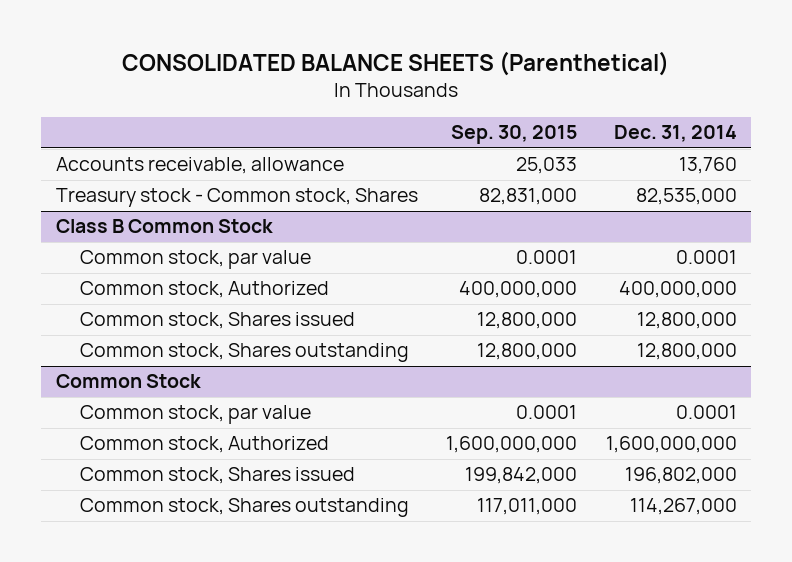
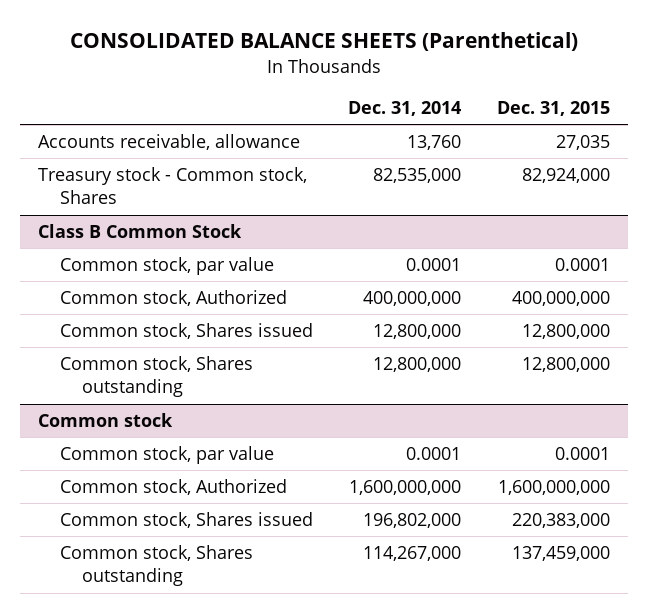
[451,125,578,145] Sep. 30, 2015 -> none
none -> [496,100,610,116] Dec. 31, 2015
[55,374,201,389] Common Stock -> [37,413,173,428] Common stock

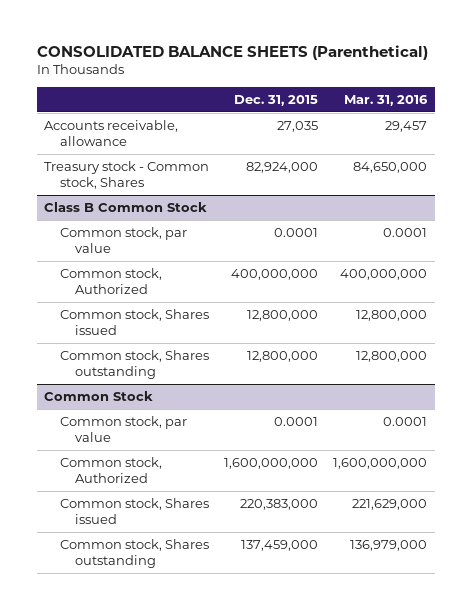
[348,100,462,116] Dec. 31, 2014 -> none
none -> [344,95,429,107] Mar. 31, 2016
[37,413,173,428] Common stock -> [44,390,154,401] Common Stock

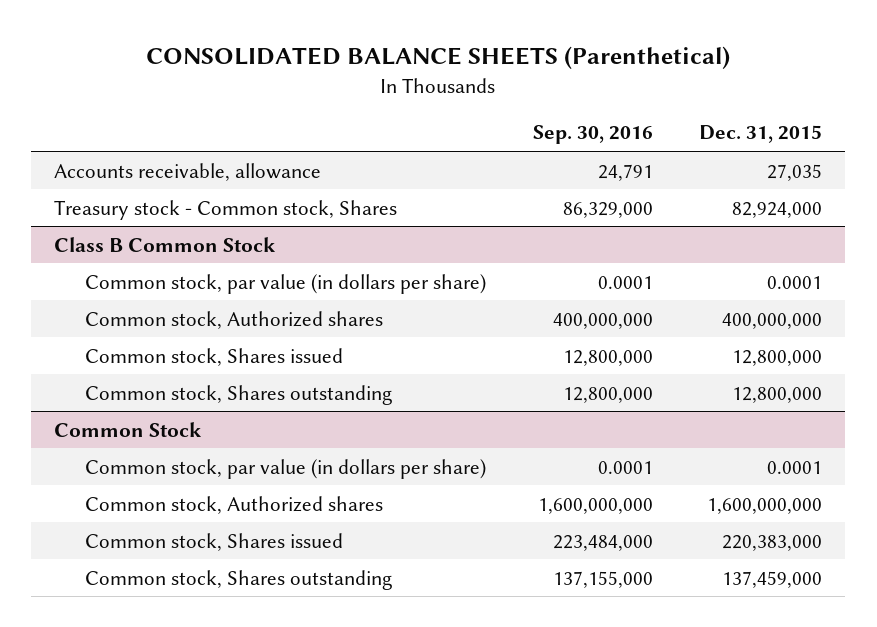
[344,95,429,107] Mar. 31, 2016 -> none
none -> [532,125,653,145] Sep. 30, 2016
[59,226,187,254] Common stock, par value -> [85,273,487,294] Common stock, par value (in dollars per share)
[59,267,162,295] Common stock, Authorized -> [85,310,384,329] Common stock, Authorized shares
[59,415,187,443] Common stock, par value -> [85,458,487,479] Common stock, par value (in dollars per share)
[59,456,162,484] Common stock, Authorized -> [85,495,384,514] Common stock, Authorized shares

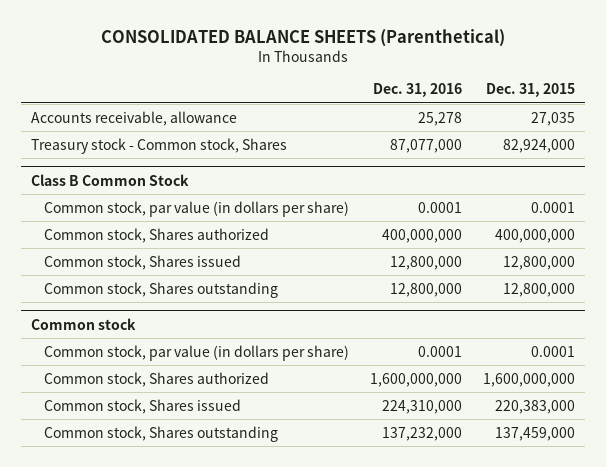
[532,125,653,145] Sep. 30, 2016 -> none
none -> [372,83,462,98] Dec. 31, 2016
[85,310,384,329] Common stock, Authorized shares -> [43,227,269,243] Common stock, Shares authorized
[54,421,203,437] Common Stock -> [31,317,137,330] Common stock
[85,495,384,514] Common stock, Authorized shares -> [43,371,269,387] Common stock, Shares authorized

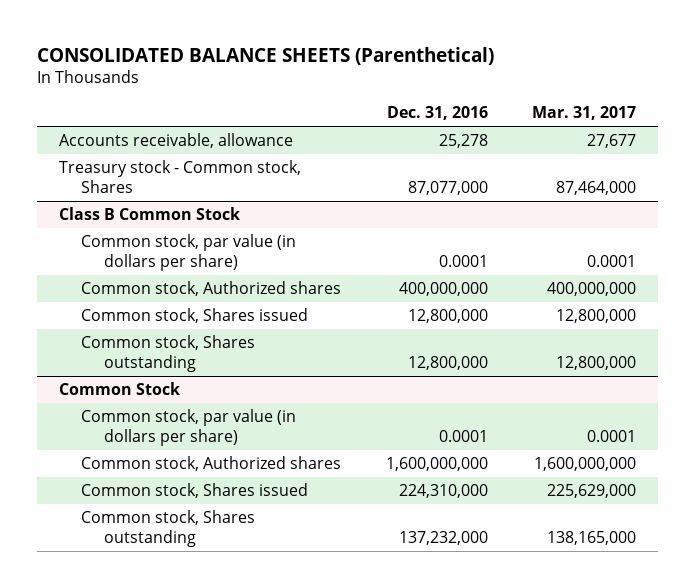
[485,83,575,98] Dec. 31, 2015 -> none
none -> [532,106,637,121] Mar. 31, 2017
[43,227,269,243] Common stock, Shares authorized -> [81,281,342,297] Common stock, Authorized shares
[31,317,137,330] Common stock -> [58,382,180,396] Common Stock
[43,371,269,387] Common stock, Shares authorized -> [81,456,342,472] Common stock, Authorized shares

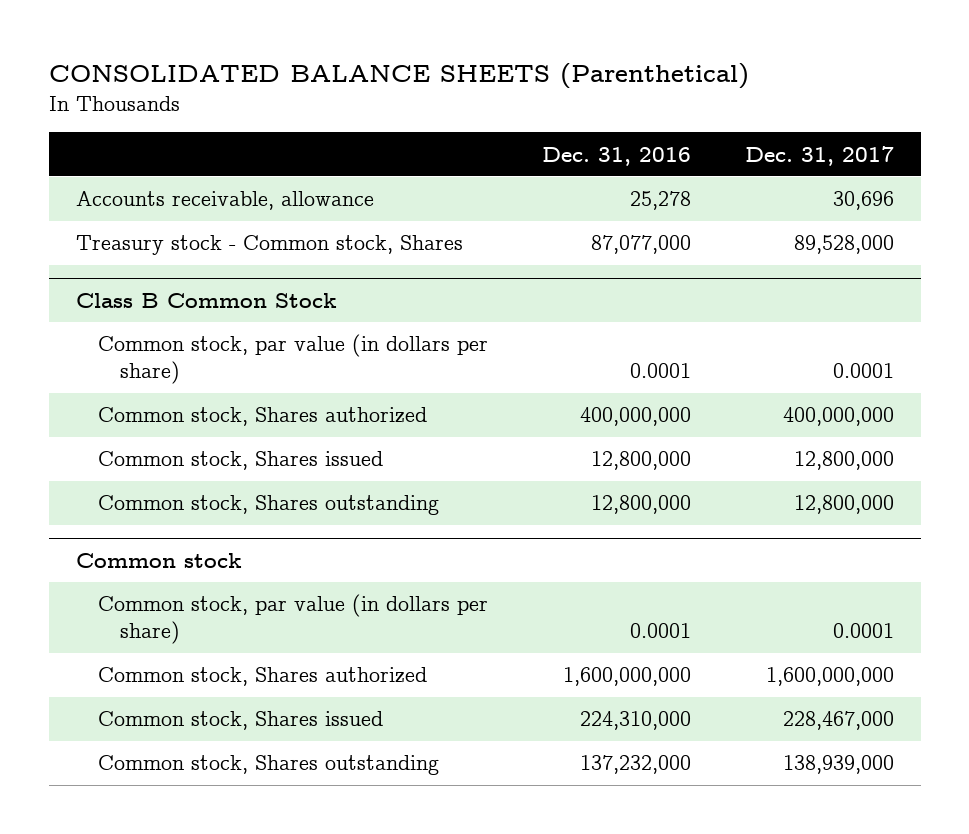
[532,106,637,121] Mar. 31, 2017 -> none
none -> [744,145,894,166] Dec. 31, 2017
[81,281,342,297] Common stock, Authorized shares -> [97,407,427,427] Common stock, Shares authorized
[58,382,180,396] Common Stock -> [75,552,242,568] Common stock
[81,456,342,472] Common stock, Authorized shares -> [97,667,427,687] Common stock, Shares authorized

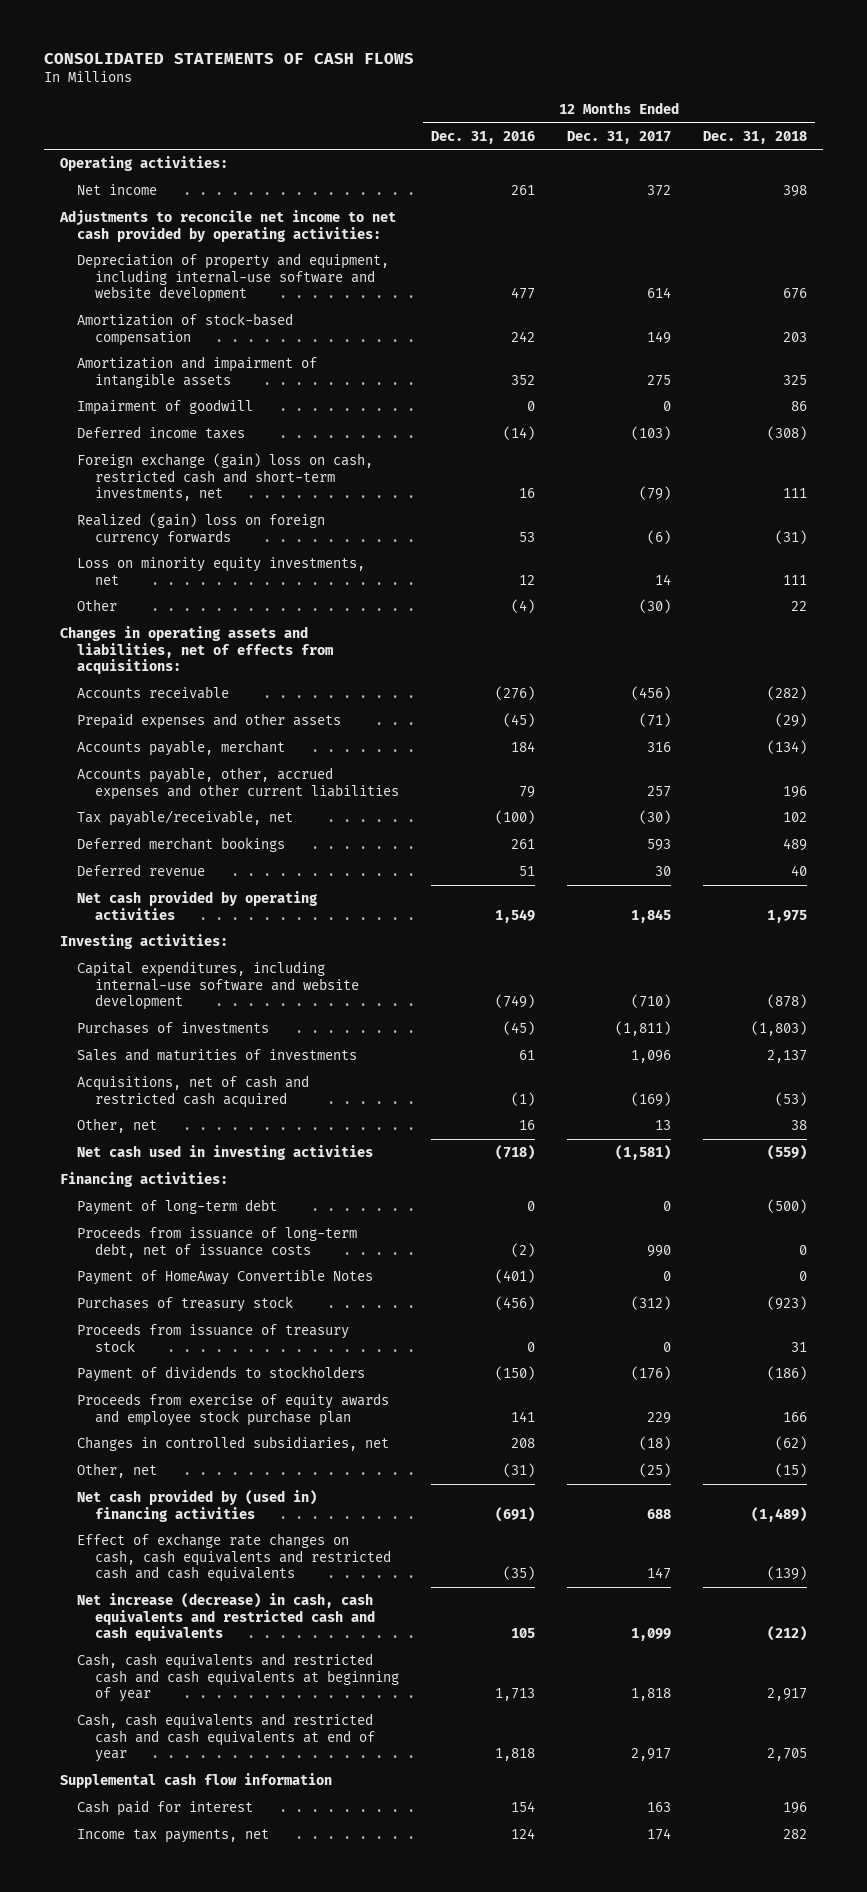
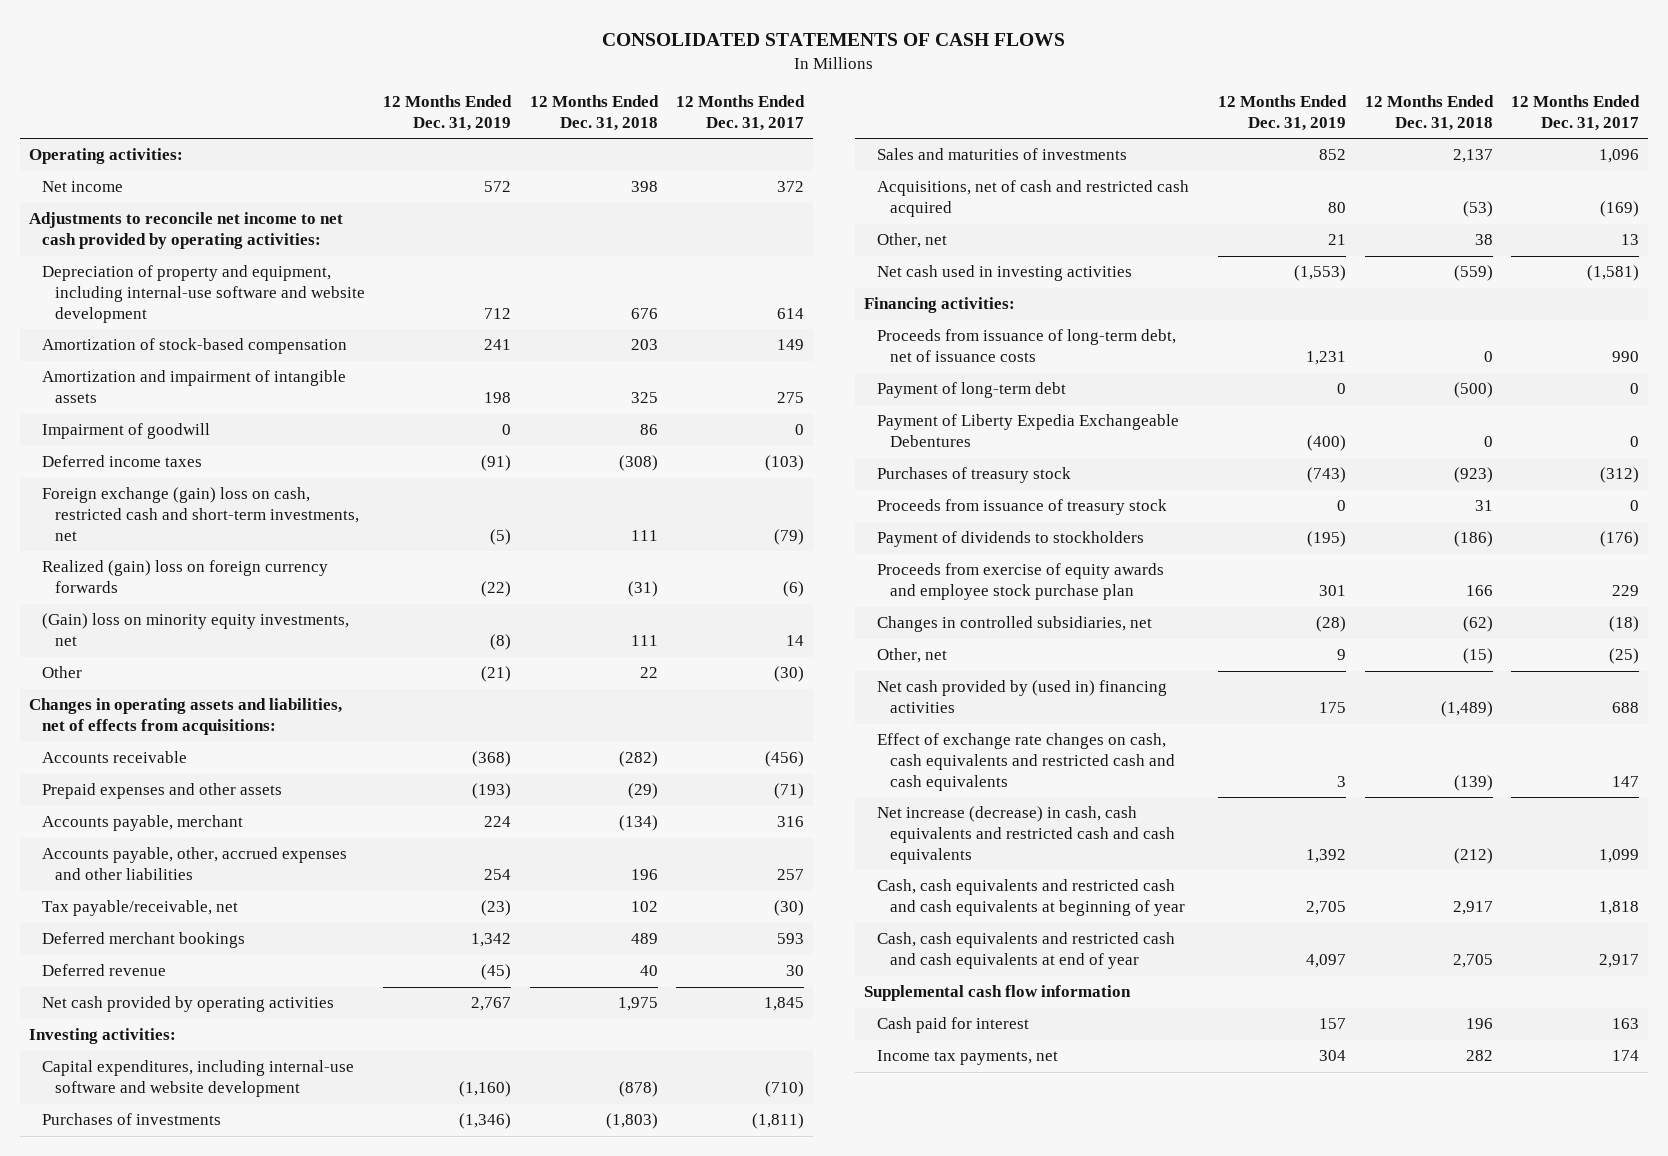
[430,130,535,144] Dec. 31, 2016 -> none
none -> [383,95,513,131] 12 Months Ended Dec. 31, 2019
[77,557,366,585] Loss on minority equity investments, net -> [42,613,350,647] (Gain) loss on minority equity investments, net
[77,767,399,800] Accounts payable, other, accrued expenses and other current liabilities -> [42,847,348,881] Accounts payable, other, accrued expenses and other liabilities
[77,1269,374,1286] Payment of HomeAway Convertible Notes -> none
[77,1199,278,1216] Payment of long-term debt -> [877,382,1067,399] Payment of long-term debt
none -> [877,414,1180,448] Payment of Liberty Expedia Exchangeable Debentures

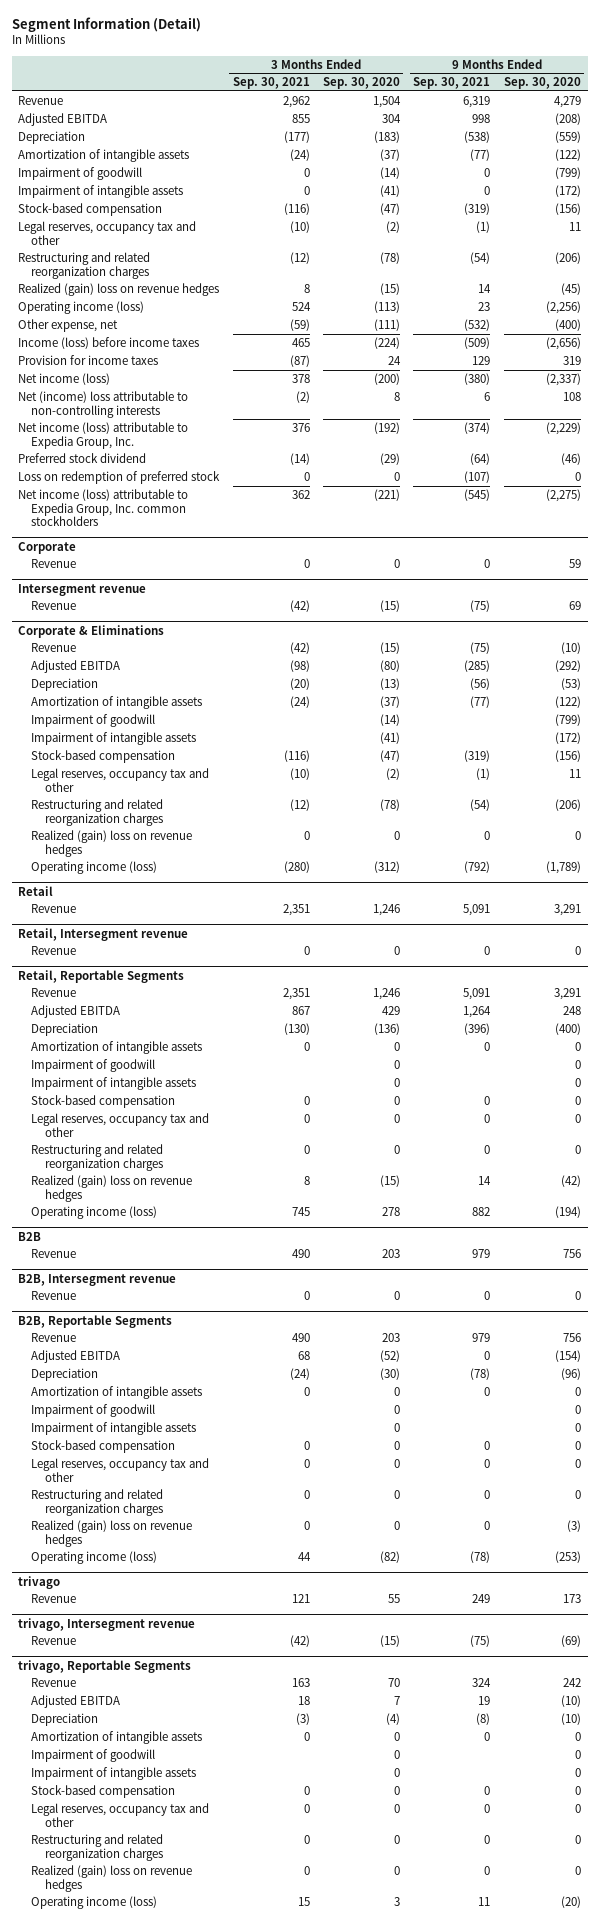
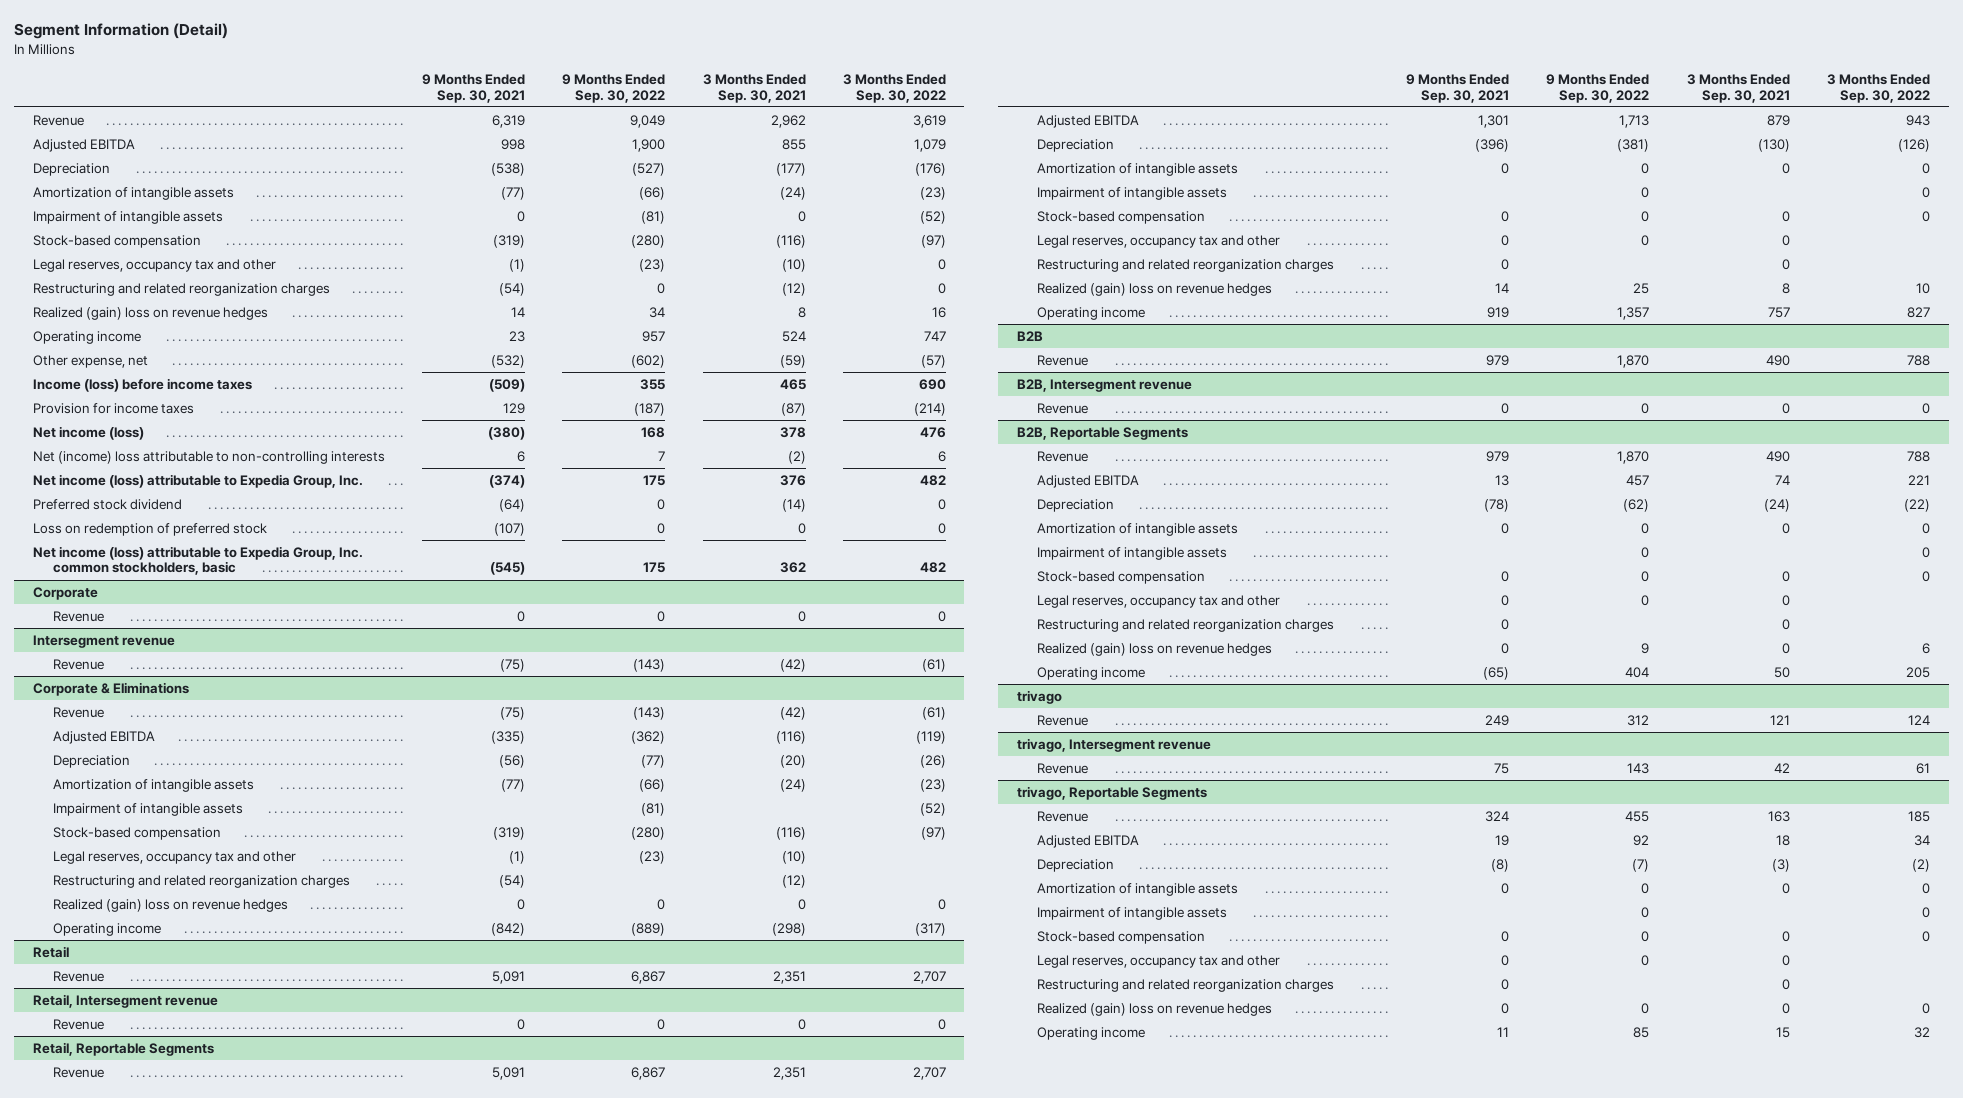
[323,77,401,90] Sep. 30, 2020 -> none
[503,77,581,90] Sep. 30, 2020 -> none
none -> [562,73,666,103] 9 Months Ended Sep. 30, 2022
none -> [842,73,946,103] 3 Months Ended Sep. 30, 2022
[18,166,143,180] Impairment of goodwill -> none
[18,300,145,314] Operating income (loss) -> [32,330,141,344] Operating income
[18,488,189,527] Net income (loss) attributable to Expedia Group, Inc. common stockholders -> [32,545,363,576] Net income (loss) attributable to Expedia Group, Inc. common stockholders, basic
[289,659,310,672] (98) -> [775,730,806,744] (116)
[464,659,491,672] (285) -> [491,730,526,744] (335)
[31,713,156,727] Impairment of goodwill -> none
[31,860,158,874] Operating income (loss) -> [52,922,161,936] Operating income
[283,860,310,873] (280) -> [771,922,806,936] (298)
[464,860,491,873] (792) -> [491,922,526,936] (842)
[291,1005,310,1015] 867 -> [1766,114,1790,126] 879
[463,1005,492,1018] 1,264 -> [1478,114,1510,128] 1,301
[31,1058,156,1072] Impairment of goodwill -> none
[31,1205,158,1219] Operating income (loss) -> [1037,306,1146,320] Operating income
[291,1206,310,1216] 745 -> [1767,306,1790,318] 757
[472,1206,491,1216] 882 -> [1487,306,1510,318] 919
[297,1350,310,1360] 68 -> [1774,474,1790,485] 74
[484,1350,491,1360] 0 -> [1495,474,1510,486] 13
[31,1403,156,1417] Impairment of goodwill -> none
[31,1550,158,1564] Operating income (loss) -> [1037,666,1146,680] Operating income
[297,1551,311,1561] 44 -> [1773,666,1790,678] 50
[470,1550,491,1563] (78) -> [1483,666,1510,680] (65)
[289,1634,310,1647] (42) -> [1773,762,1790,773] 42
[470,1634,491,1647] (75) -> [1494,762,1510,774] 75
[31,1748,156,1762] Impairment of goodwill -> none
[31,1895,158,1909] Operating income (loss) -> [1037,1026,1146,1040] Operating income

